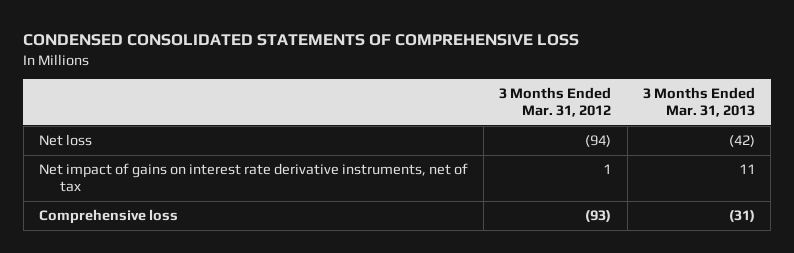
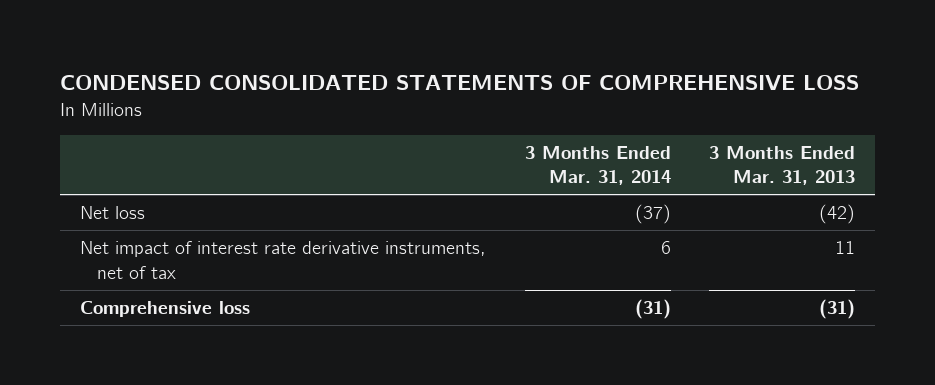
[499,87,612,118] 3 Months Ended Mar. 31, 2012 -> none
none -> [524,145,671,186] 3 Months Ended Mar. 31, 2014
[38,162,468,193] Net impact of gains on interest rate derivative instruments, net of tax -> [79,241,486,279] Net impact of interest rate derivative instruments, net of tax

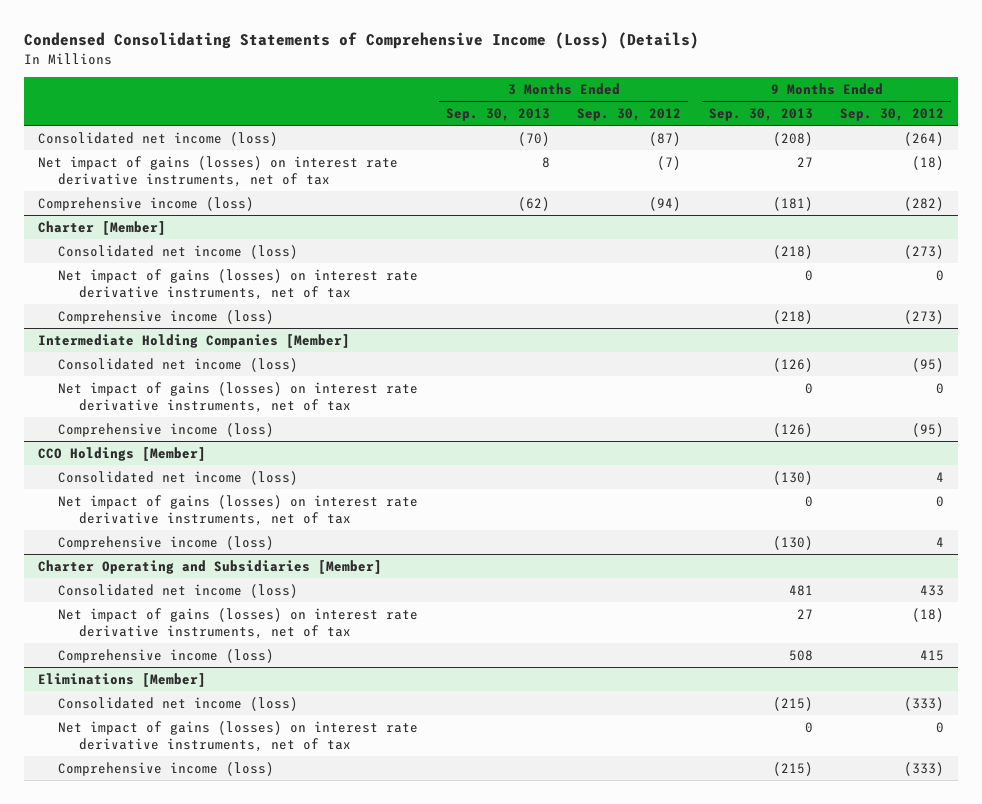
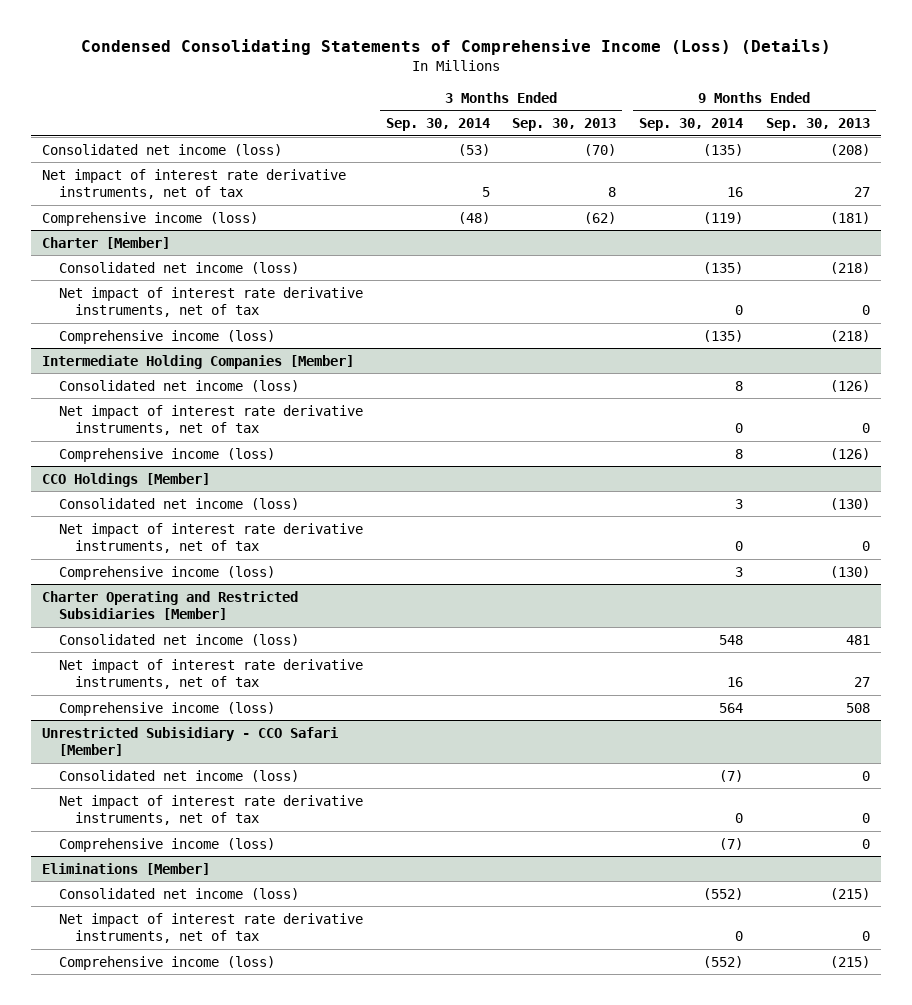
[577,107,682,121] Sep. 30, 2012 -> none
[840,107,945,121] Sep. 30, 2012 -> none
none -> [385,118,490,132] Sep. 30, 2014
none -> [639,118,744,132] Sep. 30, 2014
[37,155,398,187] Net impact of gains (losses) on interest rate derivative instruments, net of tax -> [42,168,347,200] Net impact of interest rate derivative instruments, net of tax
[58,268,419,300] Net impact of gains (losses) on interest rate derivative instruments, net of tax -> [58,286,363,318] Net impact of interest rate derivative instruments, net of tax
[58,381,419,413] Net impact of gains (losses) on interest rate derivative instruments, net of tax -> [58,404,363,436] Net impact of interest rate derivative instruments, net of tax
[58,494,419,526] Net impact of gains (losses) on interest rate derivative instruments, net of tax -> [58,522,363,554] Net impact of interest rate derivative instruments, net of tax
[37,559,382,574] Charter Operating and Subsidiaries [Member] -> [42,590,299,621] Charter Operating and Restricted Subsidiaries [Member]
[58,607,419,639] Net impact of gains (losses) on interest rate derivative instruments, net of tax -> [58,658,363,690] Net impact of interest rate derivative instruments, net of tax
none -> [42,726,339,757] Unrestricted Subisidiary - CCO Safari [Member]
none -> [58,769,299,782] Consolidated net income (loss)
none -> [58,794,363,826] Net impact of interest rate derivative instruments, net of tax
none -> [58,837,275,852] Comprehensive income (loss)
[58,720,419,752] Net impact of gains (losses) on interest rate derivative instruments, net of tax -> [58,912,363,944] Net impact of interest rate derivative instruments, net of tax

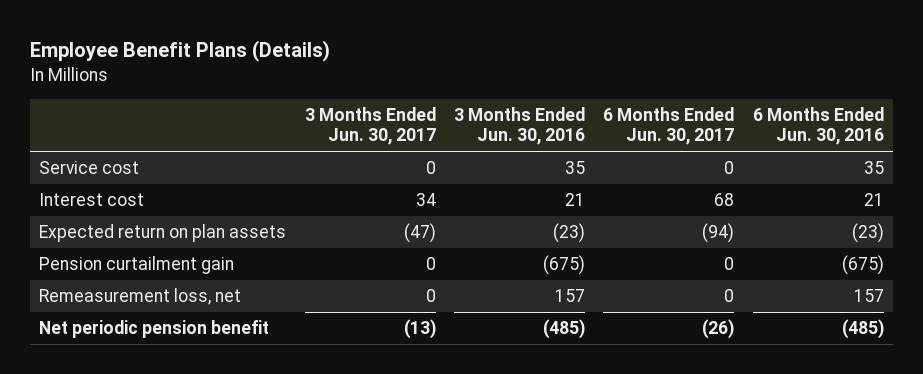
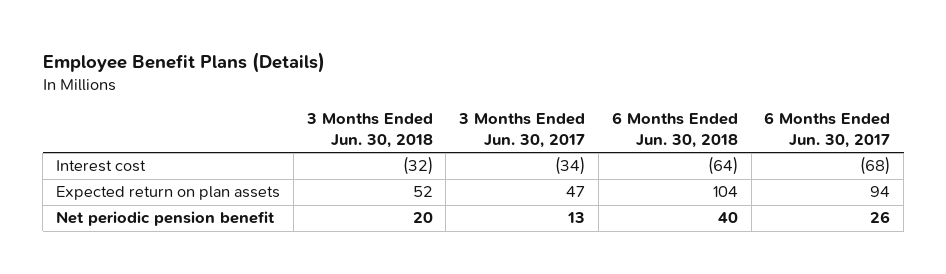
[453,106,585,146] 3 Months Ended Jun. 30, 2016 -> none
[752,106,884,146] 6 Months Ended Jun. 30, 2016 -> none
none -> [305,113,433,148] 3 Months Ended Jun. 30, 2018
none -> [611,112,738,148] 6 Months Ended Jun. 30, 2018
[39,161,140,175] Service cost -> none
[39,256,235,275] Pension curtailment gain -> none
[39,288,242,306] Remeasurement loss, net -> none
[415,193,436,207] 34 -> [555,156,586,176] (34)
[714,193,735,207] 68 -> [860,156,891,176] (68)
[403,223,436,244] (47) -> [566,186,586,198] 47
[702,223,735,244] (94) -> [870,186,891,198] 94
[403,319,436,340] (13) -> [567,212,586,224] 13
[702,319,735,340] (26) -> [870,211,891,224] 26

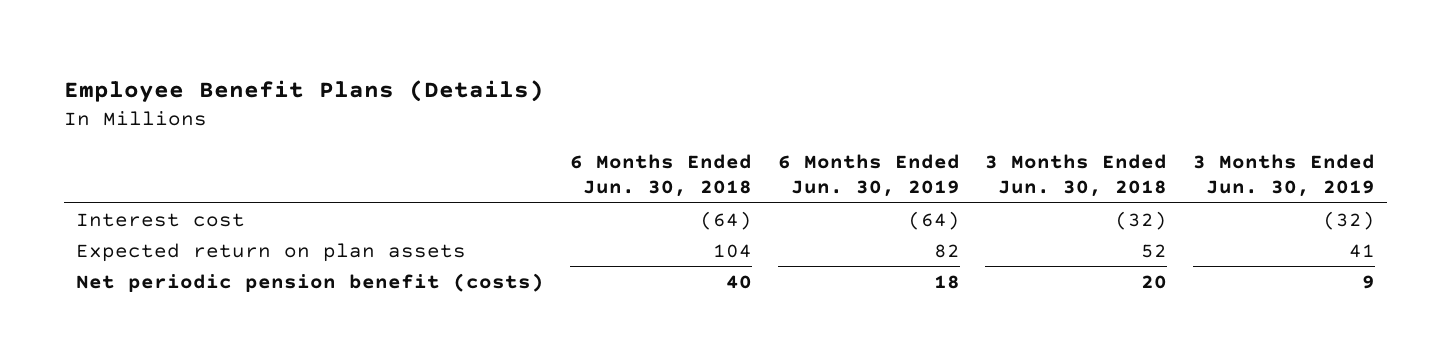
[458,113,586,148] 3 Months Ended Jun. 30, 2017 -> none
[764,112,891,148] 6 Months Ended Jun. 30, 2017 -> none
none -> [777,154,960,198] 6 Months Ended Jun. 30, 2019
none -> [1192,154,1375,198] 3 Months Ended Jun. 30, 2019
[55,211,275,227] Net periodic pension benefit -> [76,272,545,292] Net periodic pension benefit (costs)

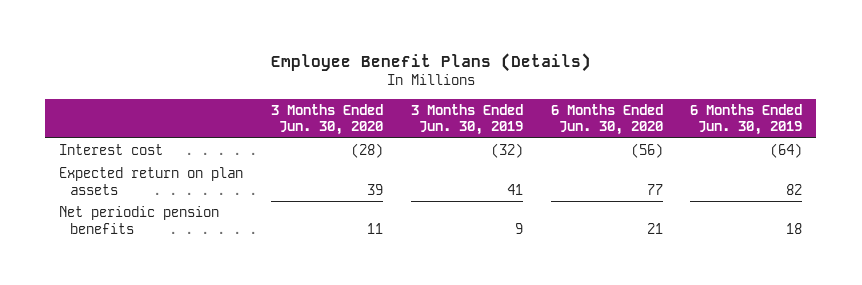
[570,154,753,198] 6 Months Ended Jun. 30, 2018 -> none
[985,154,1168,198] 3 Months Ended Jun. 30, 2018 -> none
none -> [271,103,384,136] 3 Months Ended Jun. 30, 2020
none -> [550,103,663,136] 6 Months Ended Jun. 30, 2020
[76,272,545,292] Net periodic pension benefit (costs) -> [59,206,220,234] Net periodic pension benefits

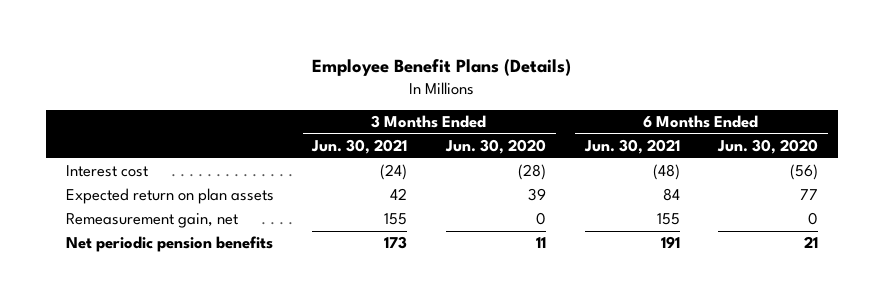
[410,103,523,136] 3 Months Ended Jun. 30, 2019 -> none
[690,103,803,136] 6 Months Ended Jun. 30, 2019 -> none
none -> [311,139,408,155] Jun. 30, 2021
none -> [583,139,680,155] Jun. 30, 2021
none -> [65,213,238,229] Remeasurement gain, net

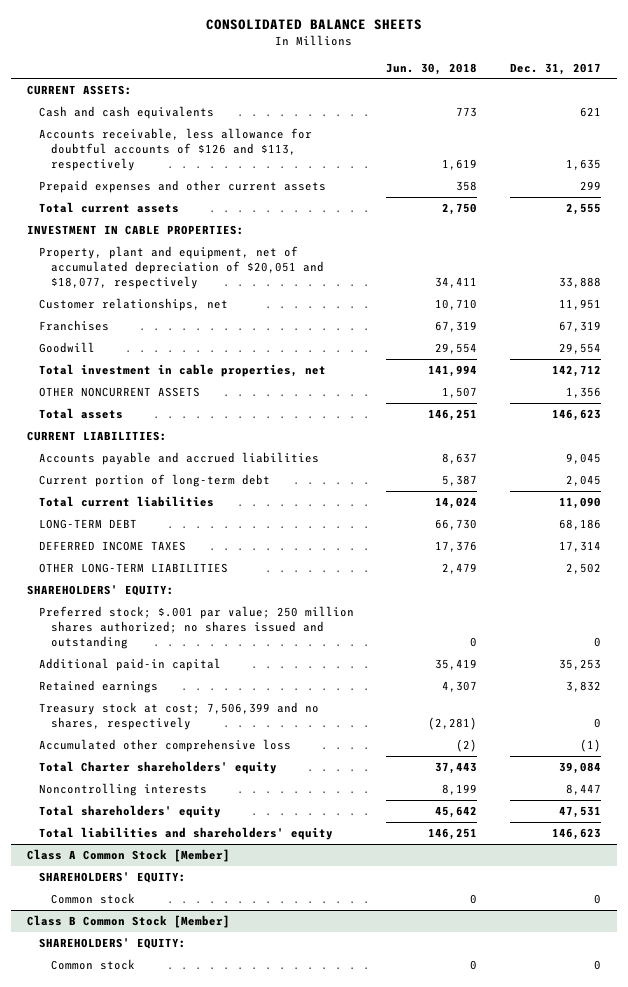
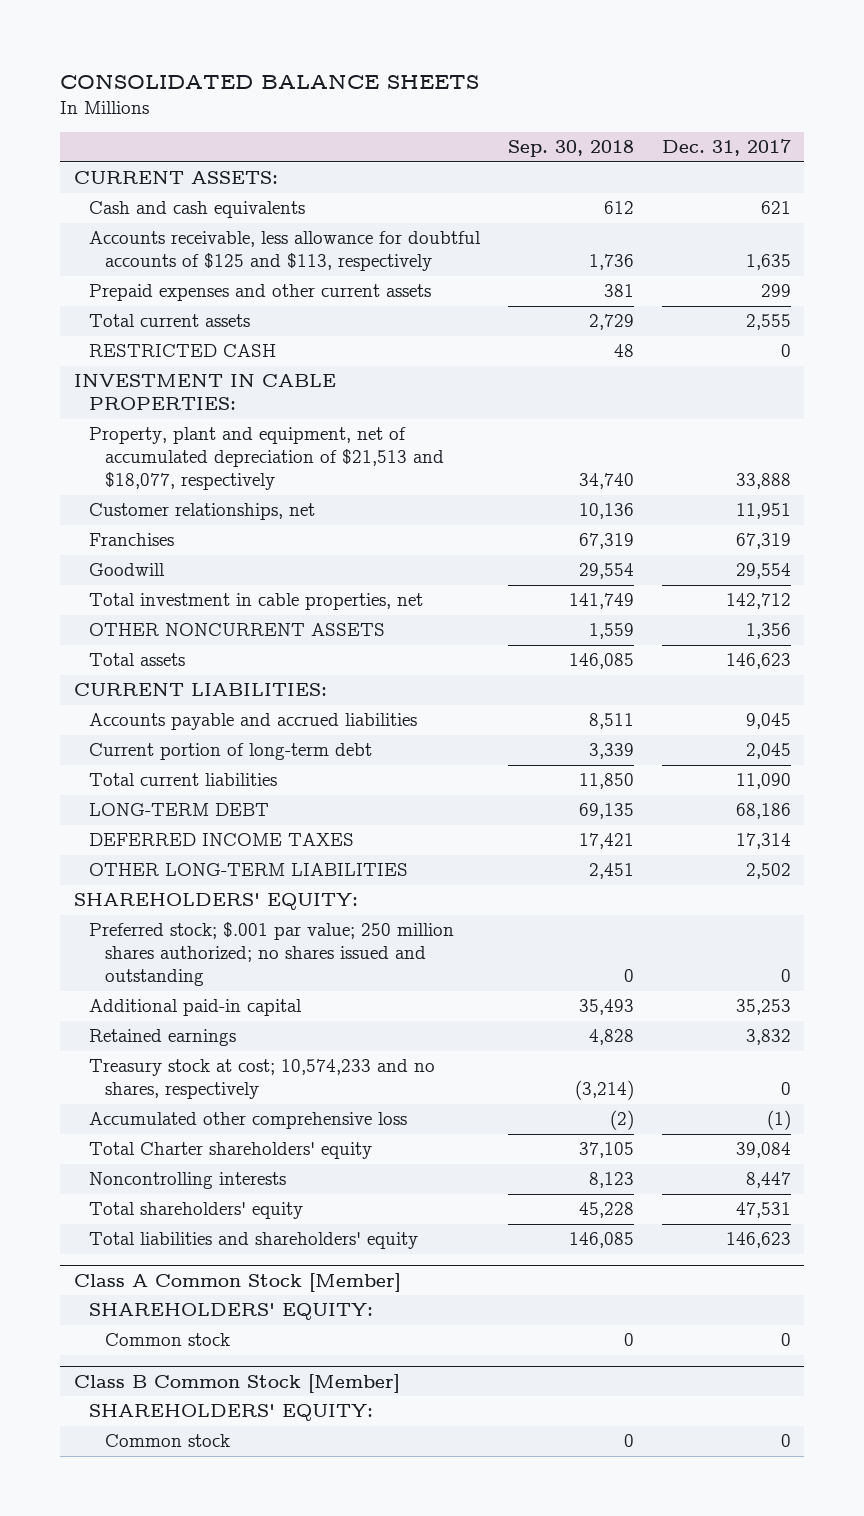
[386,62,478,75] Jun. 30, 2018 -> none
none -> [507,140,634,158] Sep. 30, 2018
[38,127,312,172] Accounts receivable, less allowance for doubtful accounts of $126 and $113, respectively -> [89,231,482,272] Accounts receivable, less allowance for doubtful accounts of $125 and $113, respectively
none -> [89,344,277,358] RESTRICTED CASH
[38,245,324,290] Property, plant and equipment, net of accumulated depreciation of $20,051 and $18,077, respectively -> [89,427,444,491] Property, plant and equipment, net of accumulated depreciation of $21,513 and $18,077, respectively
[38,701,319,731] Treasury stock at cost; 7,506,399 and no shares, respectively -> [89,1059,436,1100] Treasury stock at cost; 10,574,233 and no shares, respectively

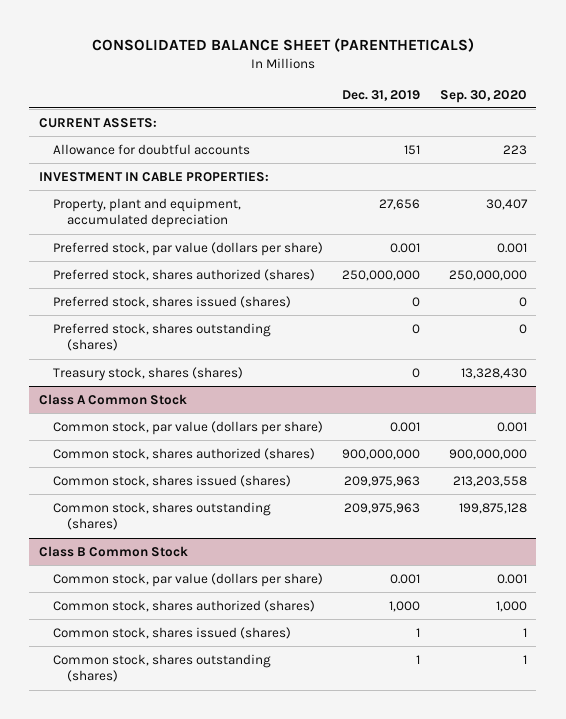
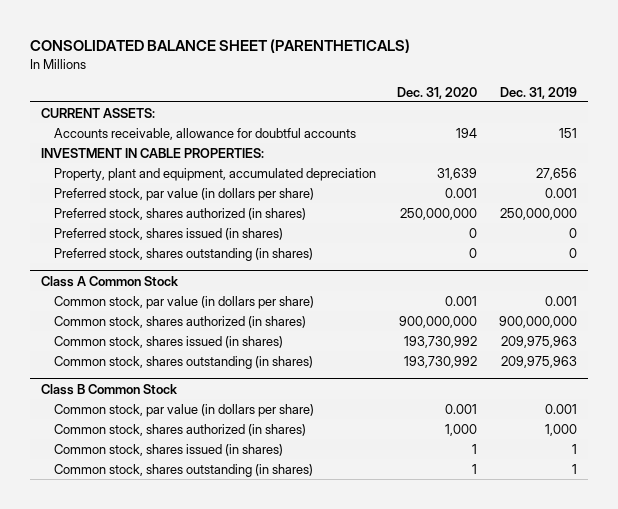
[439,89,527,103] Sep. 30, 2020 -> none
none -> [397,86,478,99] Dec. 31, 2020
[53,143,251,155] Allowance for doubtful accounts -> [53,127,356,140] Accounts receivable, allowance for doubtful accounts
[53,366,244,381] Treasury stock, shares (shares) -> none
[53,241,324,256] Preferred stock, par value (dollars per share) -> [53,187,314,201] Preferred stock, par value (in dollars per share)
[53,268,316,281] Preferred stock, shares authorized (shares) -> [53,207,306,220] Preferred stock, shares authorized (in shares)
[53,295,292,308] Preferred stock, shares issued (shares) -> [53,227,283,240] Preferred stock, shares issued (in shares)
[53,322,272,352] Preferred stock, shares outstanding (shares) -> [53,247,313,261] Preferred stock, shares outstanding (in shares)
[53,420,324,435] Common stock, par value (dollars per share) -> [53,295,314,309] Common stock, par value (in dollars per share)
[53,447,316,460] Common stock, shares authorized (shares) -> [53,315,306,328] Common stock, shares authorized (in shares)
[53,474,292,487] Common stock, shares issued (shares) -> [53,335,283,348] Common stock, shares issued (in shares)
[53,501,272,531] Common stock, shares outstanding (shares) -> [53,355,313,369] Common stock, shares outstanding (in shares)
[53,572,324,587] Common stock, par value (dollars per share) -> [53,403,314,417] Common stock, par value (in dollars per share)
[53,599,316,612] Common stock, shares authorized (shares) -> [53,423,306,436] Common stock, shares authorized (in shares)
[53,626,292,639] Common stock, shares issued (shares) -> [53,443,283,456] Common stock, shares issued (in shares)
[53,653,272,683] Common stock, shares outstanding (shares) -> [53,463,313,477] Common stock, shares outstanding (in shares)

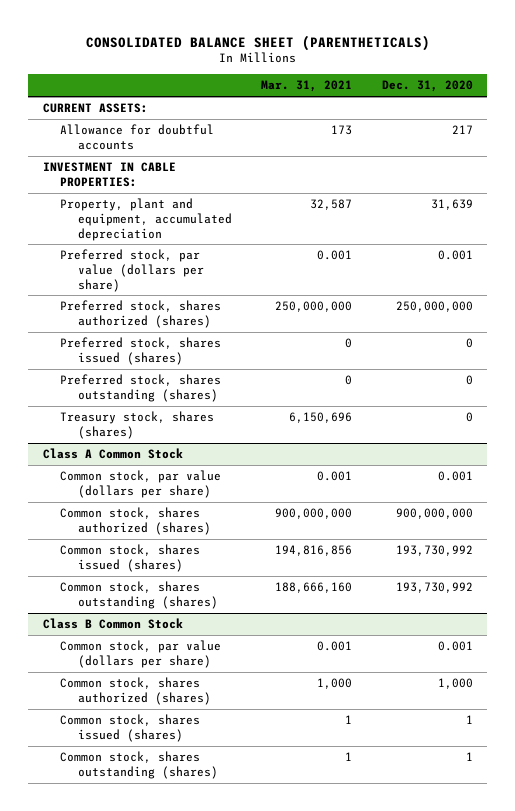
[500,86,578,99] Dec. 31, 2019 -> none
none -> [261,80,353,93] Mar. 31, 2021
[53,127,356,140] Accounts receivable, allowance for doubtful accounts -> [60,124,215,150] Allowance for doubtful accounts
[456,127,478,138] 194 -> [451,125,473,135] 217
[53,187,314,201] Preferred stock, par value (in dollars per share) -> [60,249,204,292] Preferred stock, par value (dollars per share)
[53,207,306,220] Preferred stock, shares authorized (in shares) -> [60,300,222,328] Preferred stock, shares authorized (shares)
[53,227,283,240] Preferred stock, shares issued (in shares) -> [60,337,222,365] Preferred stock, shares issued (shares)
[53,247,313,261] Preferred stock, shares outstanding (in shares) -> [60,374,222,402] Preferred stock, shares outstanding (shares)
none -> [60,411,215,439] Treasury stock, shares (shares)
[53,295,314,309] Common stock, par value (in dollars per share) -> [60,470,222,498] Common stock, par value (dollars per share)
[53,315,306,328] Common stock, shares authorized (in shares) -> [60,507,211,535] Common stock, shares authorized (shares)
[53,335,283,348] Common stock, shares issued (in shares) -> [60,544,201,572] Common stock, shares issued (shares)
[53,355,313,369] Common stock, shares outstanding (in shares) -> [60,581,218,609] Common stock, shares outstanding (shares)
[53,403,314,417] Common stock, par value (in dollars per share) -> [60,640,222,668] Common stock, par value (dollars per share)
[53,423,306,436] Common stock, shares authorized (in shares) -> [60,677,211,705] Common stock, shares authorized (shares)
[53,443,283,456] Common stock, shares issued (in shares) -> [60,714,201,742] Common stock, shares issued (shares)
[53,463,313,477] Common stock, shares outstanding (in shares) -> [60,751,218,779] Common stock, shares outstanding (shares)

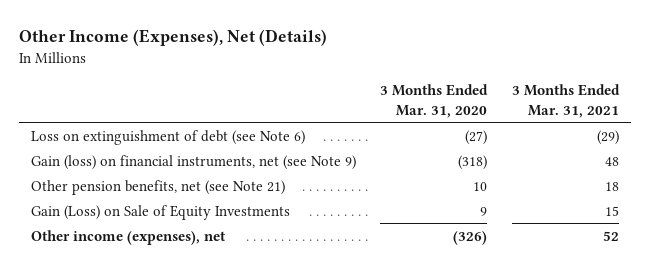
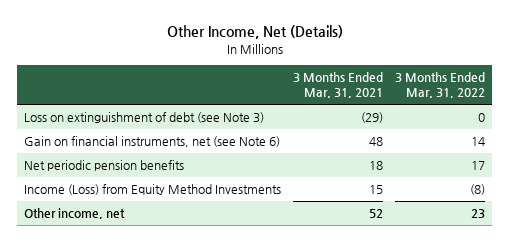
[18,29,327,47] Other Income (Expenses), Net (Details) -> [166,25,343,40] Other Income, Net (Details)
[380,84,489,118] 3 Months Ended Mar. 31, 2020 -> none
none -> [395,72,486,99] 3 Months Ended Mar. 31, 2022
[30,204,290,220] Gain (Loss) on Sale of Equity Investments -> none
[30,129,305,145] Loss on extinguishment of debt (see Note 6) -> [23,112,264,124] Loss on extinguishment of debt (see Note 3)
[30,154,356,170] Gain (loss) on financial instruments, net (see Note 9) -> [23,136,280,148] Gain on financial instruments, net (see Note 6)
[30,179,285,195] Other pension benefits, net (see Note 21) -> [23,160,184,172] Net periodic pension benefits
none -> [23,184,281,196] Income (Loss) from Equity Method Investments
[30,229,226,245] Other income (expenses), net -> [23,208,125,220] Other income, net

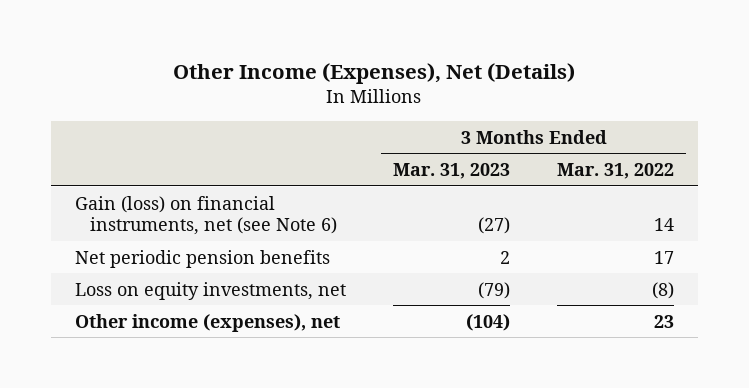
[166,25,343,40] Other Income, Net (Details) -> [173,62,576,84] Other Income (Expenses), Net (Details)
[293,72,384,99] 3 Months Ended Mar. 31, 2021 -> none
none -> [392,163,510,180] Mar. 31, 2023
[23,112,264,124] Loss on extinguishment of debt (see Note 3) -> none
[23,136,280,148] Gain on financial instruments, net (see Note 6) -> [74,195,338,235] Gain (loss) on financial instruments, net (see Note 6)
[23,184,281,196] Income (Loss) from Equity Method Investments -> [74,281,346,300] Loss on equity investments, net
[23,208,125,220] Other income, net -> [74,313,340,332] Other income (expenses), net

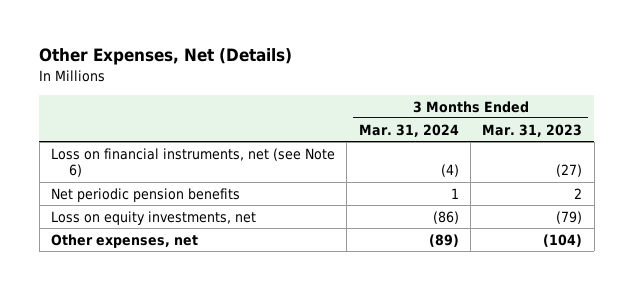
[173,62,576,84] Other Income (Expenses), Net (Details) -> [39,48,293,66] Other Expenses, Net (Details)
[557,163,675,180] Mar. 31, 2022 -> none
none -> [358,123,459,137] Mar. 31, 2024
[74,195,338,235] Gain (loss) on financial instruments, net (see Note 6) -> [51,147,336,178] Loss on financial instruments, net (see Note 6)
[74,313,340,332] Other income (expenses), net -> [51,233,199,248] Other expenses, net

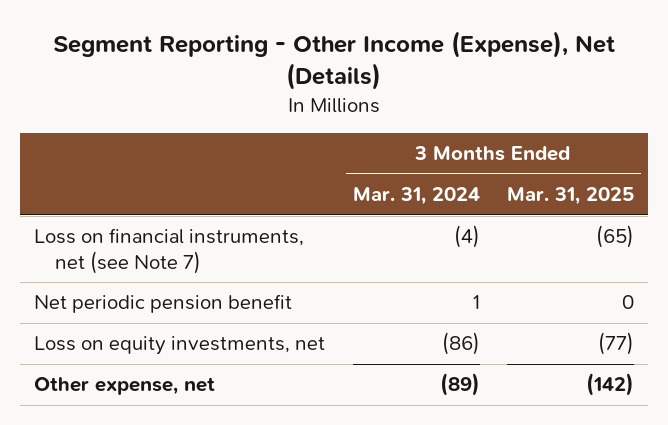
[39,48,293,66] Other Expenses, Net (Details) -> [53,30,616,91] Segment Reporting - Other Income (Expense), Net (Details)
[482,123,583,137] Mar. 31, 2023 -> none
none -> [507,187,635,206] Mar. 31, 2025
[51,147,336,178] Loss on financial instruments, net (see Note 6) -> [33,228,304,274] Loss on financial instruments, net (see Note 7)
[51,187,241,202] Net periodic pension benefits -> [33,294,292,314] Net periodic pension benefit
[51,233,199,248] Other expenses, net -> [33,377,215,396] Other expense, net

